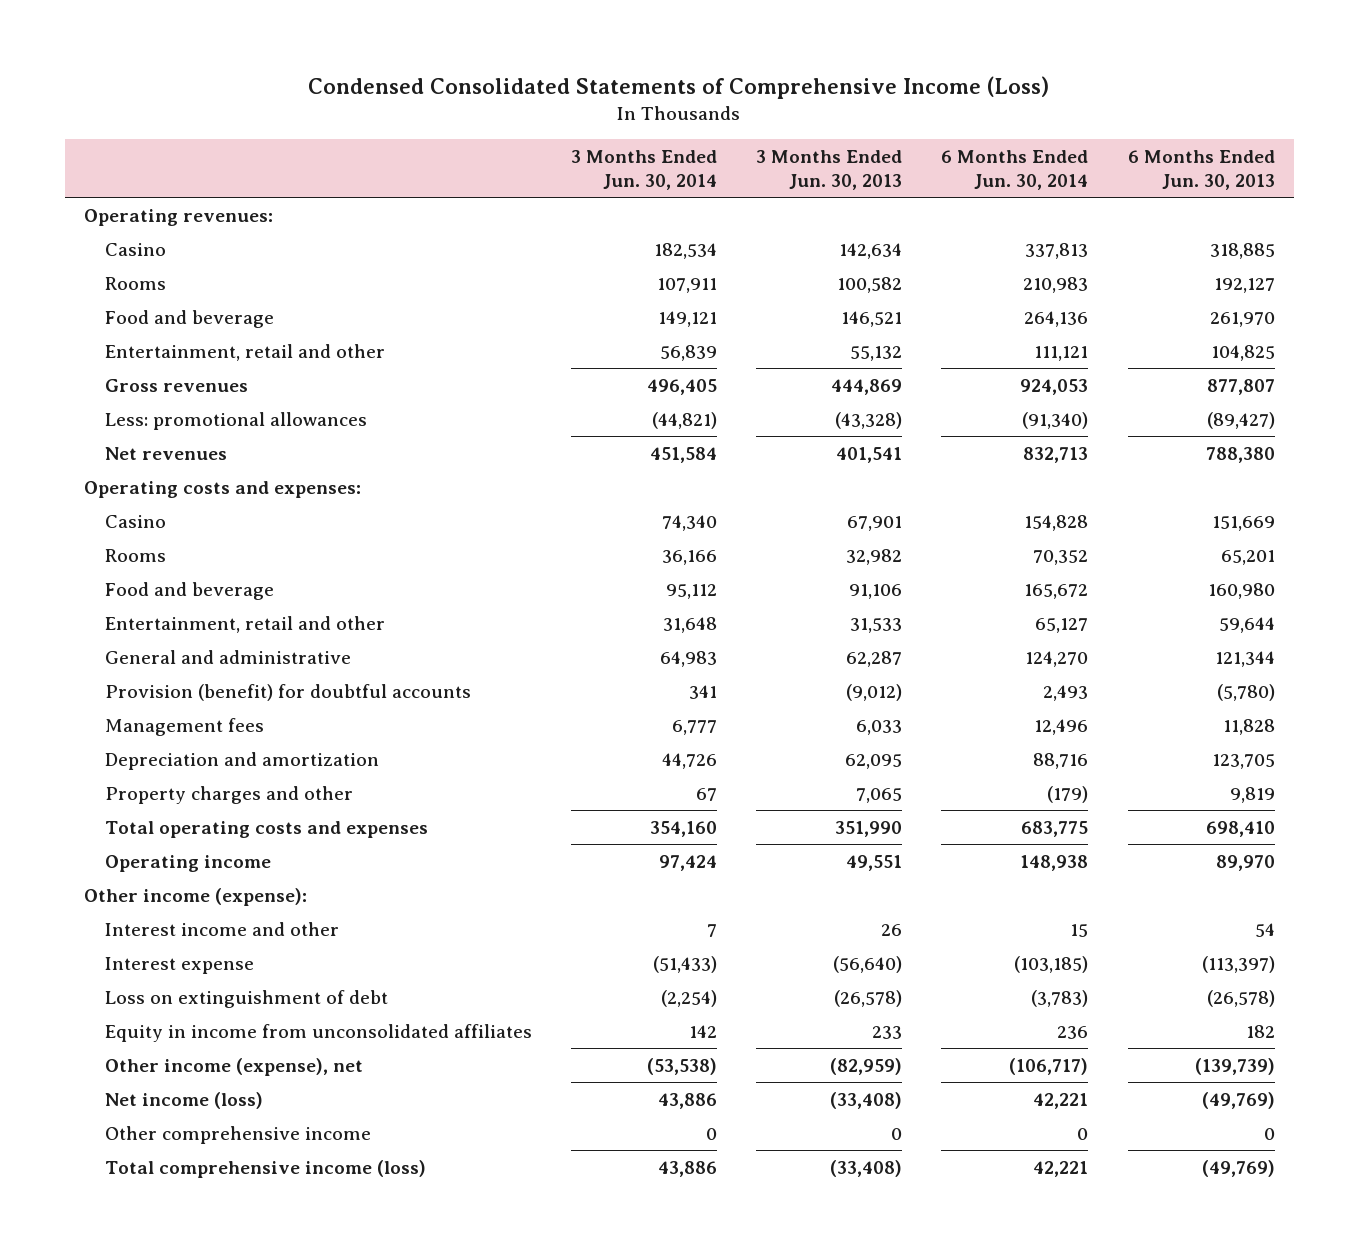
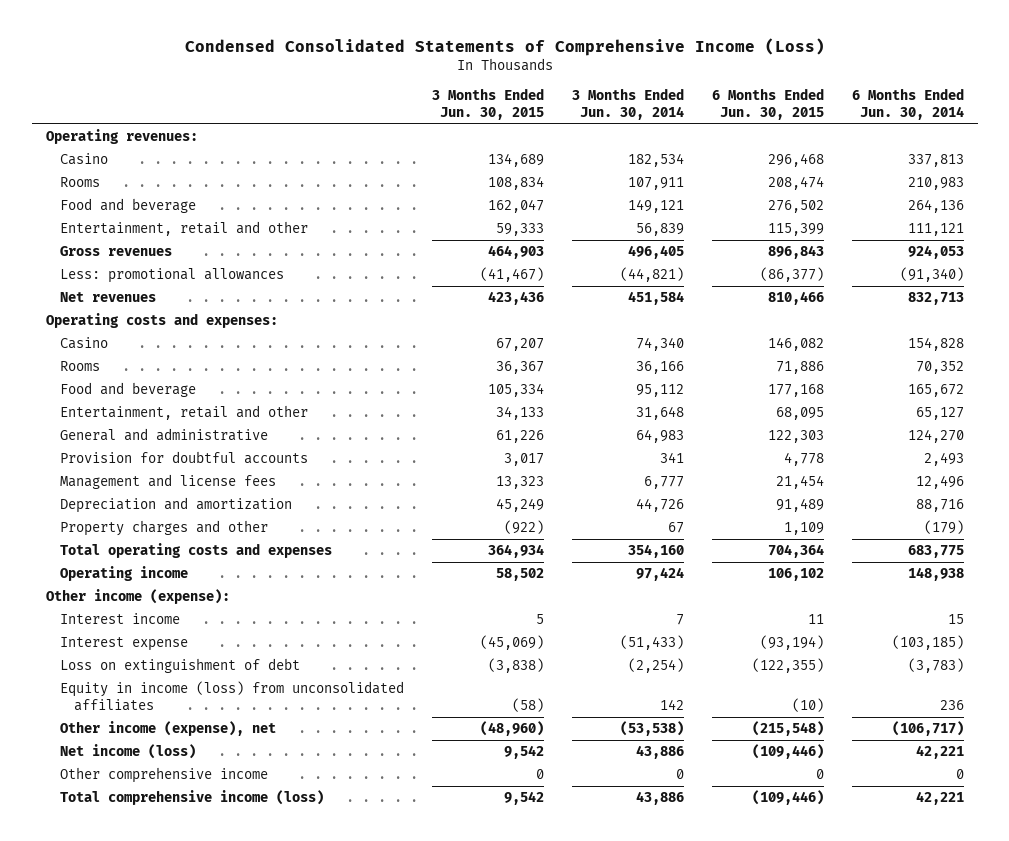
[756,149,903,190] 3 Months Ended Jun. 30, 2013 -> none
[1127,149,1275,190] 6 Months Ended Jun. 30, 2013 -> none
none -> [431,87,544,121] 3 Months Ended Jun. 30, 2015
none -> [711,87,824,121] 6 Months Ended Jun. 30, 2015
[104,683,471,701] Provision (benefit) for doubtful accounts -> [59,451,308,465] Provision for doubtful accounts
[104,717,264,736] Management fees -> [59,474,276,490] Management and license fees
[104,921,339,936] Interest income and other -> [59,613,180,625] Interest income
[104,1023,532,1042] Equity in income from unconsolidated affiliates -> [59,681,404,712] Equity in income (loss) from unconsolidated affiliates

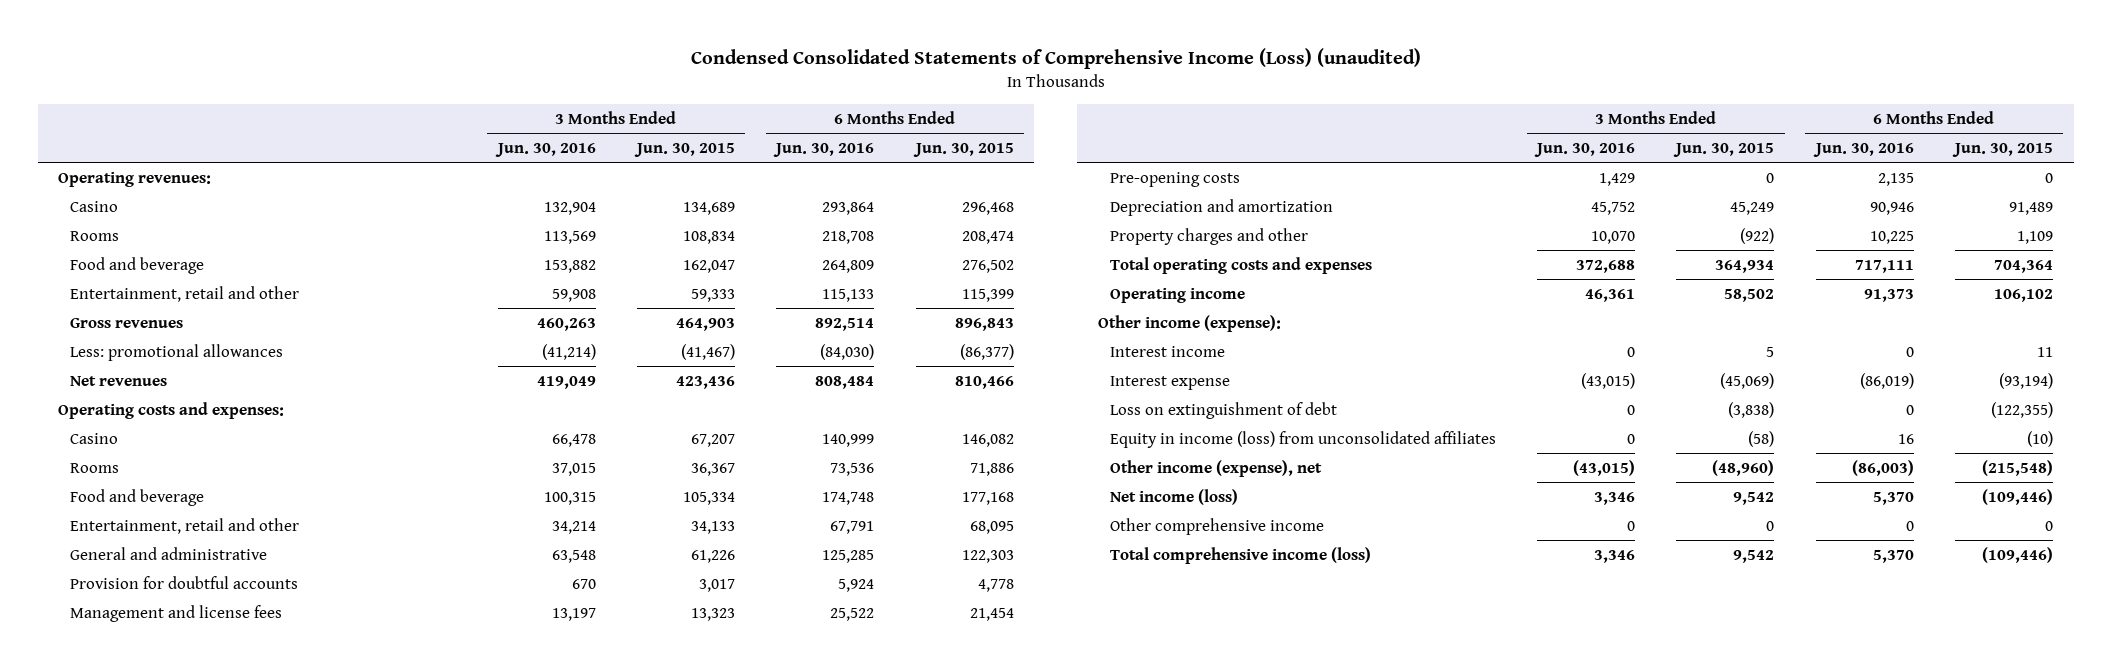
[184,38,825,57] Condensed Consolidated Statements of Comprehensive Income (Loss) -> [690,48,1421,70] Condensed Consolidated Statements of Comprehensive Income (Loss) (unaudited)
[571,87,684,121] 3 Months Ended Jun. 30, 2014 -> none
[851,87,964,121] 6 Months Ended Jun. 30, 2014 -> none
none -> [494,142,596,157] Jun. 30, 2016
none -> [773,142,875,157] Jun. 30, 2016
none -> [1109,171,1240,187] Pre-opening costs

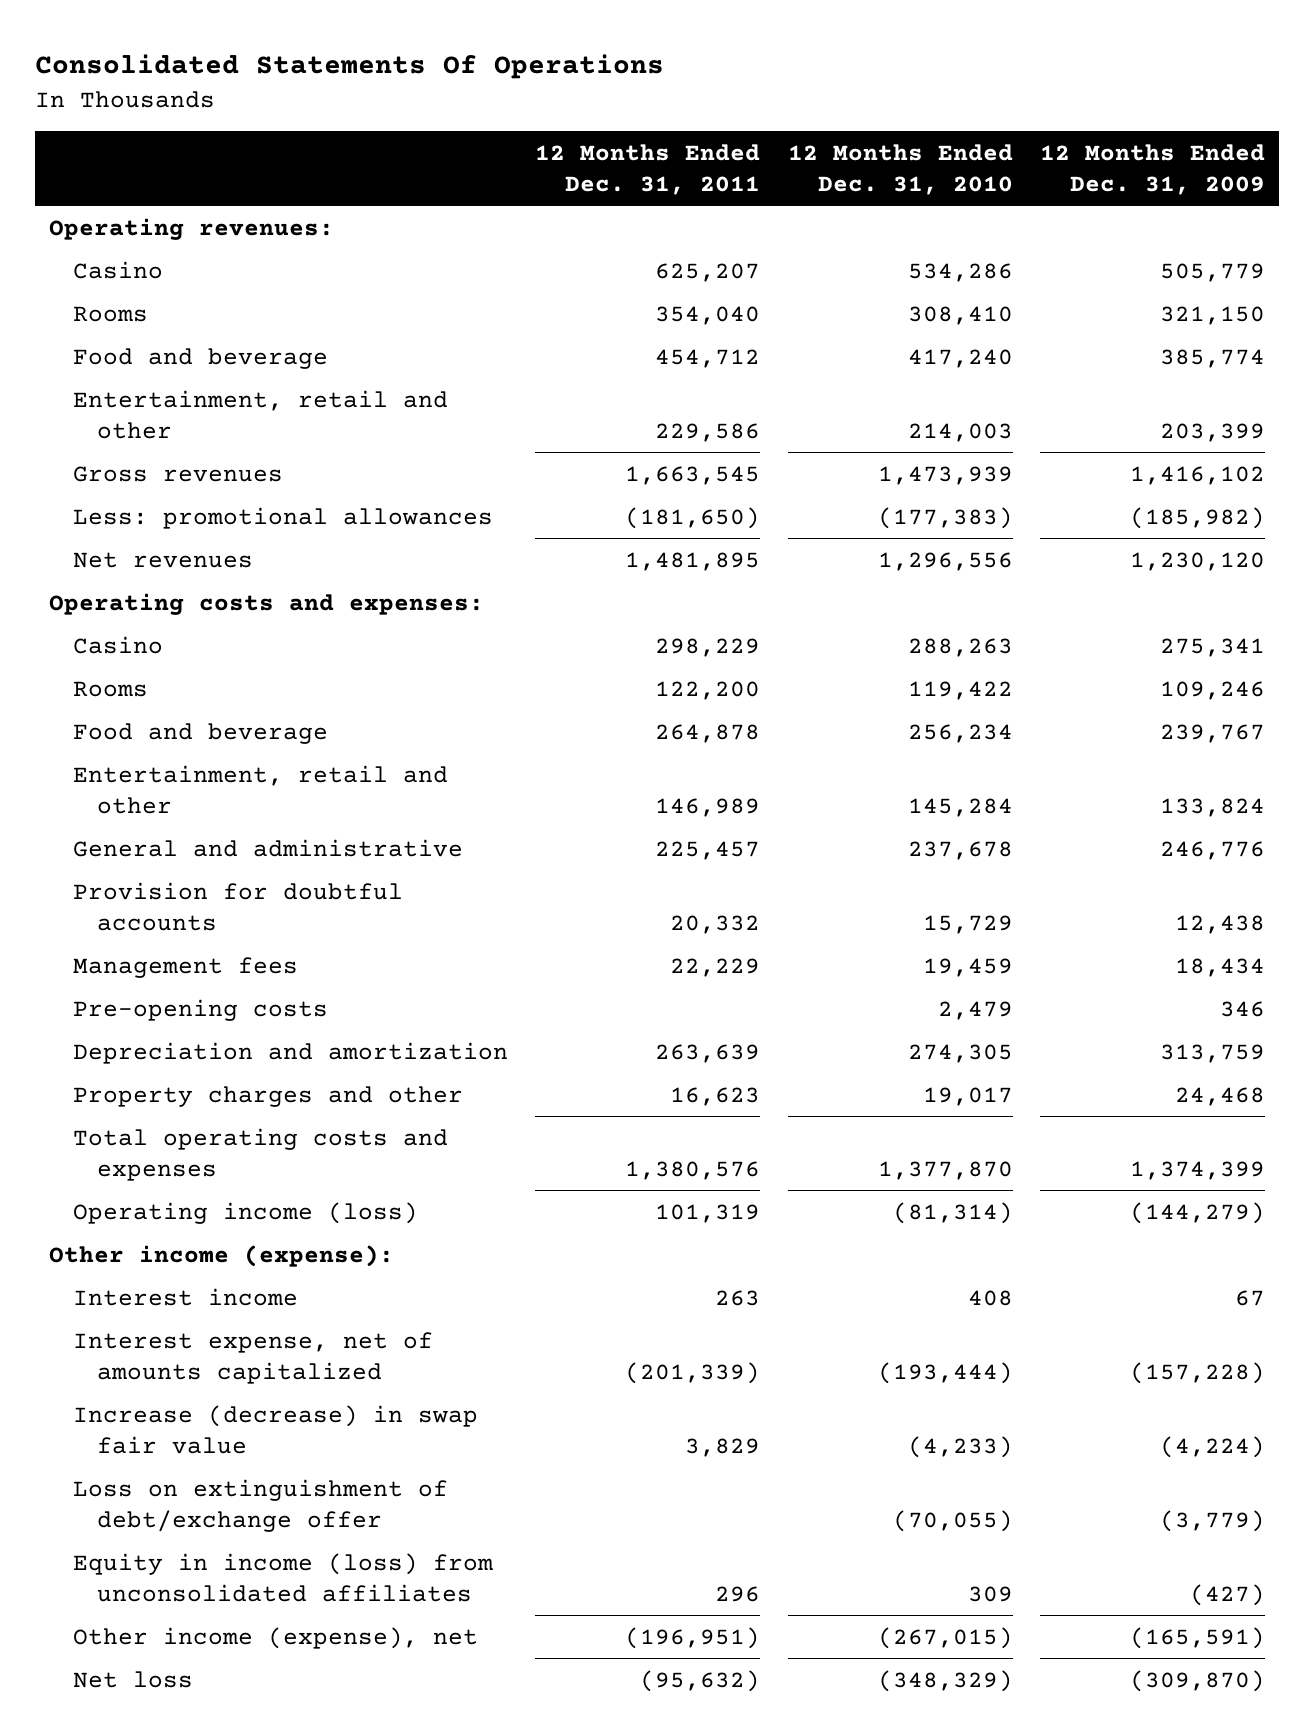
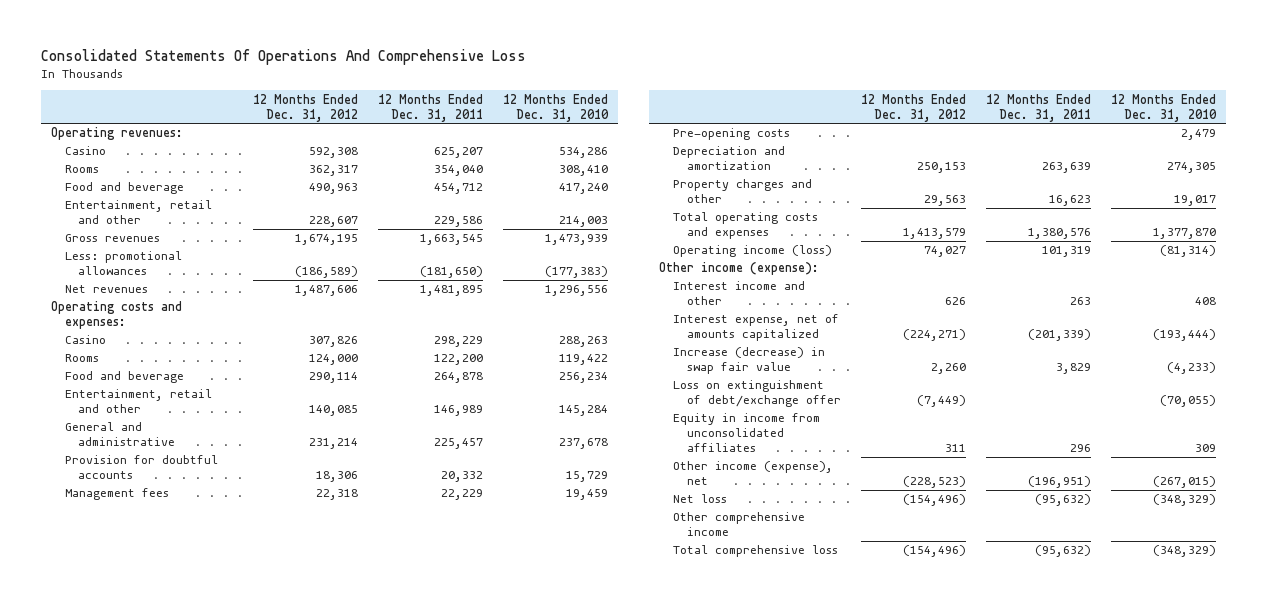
[35,54,665,80] Consolidated Statements Of Operations -> [41,48,527,65] Consolidated Statements Of Operations And Comprehensive Loss
[1039,143,1265,195] 12 Months Ended Dec. 31, 2009 -> none
none -> [252,93,358,122] 12 Months Ended Dec. 31, 2012
[72,1287,298,1306] Interest income -> [672,281,805,306] Interest income and other
[72,1552,493,1602] Equity in income (loss) from unconsolidated affiliates -> [672,413,820,453] Equity in income from unconsolidated affiliates
none -> [672,512,805,537] Other comprehensive income
none -> [672,545,838,558] Total comprehensive loss

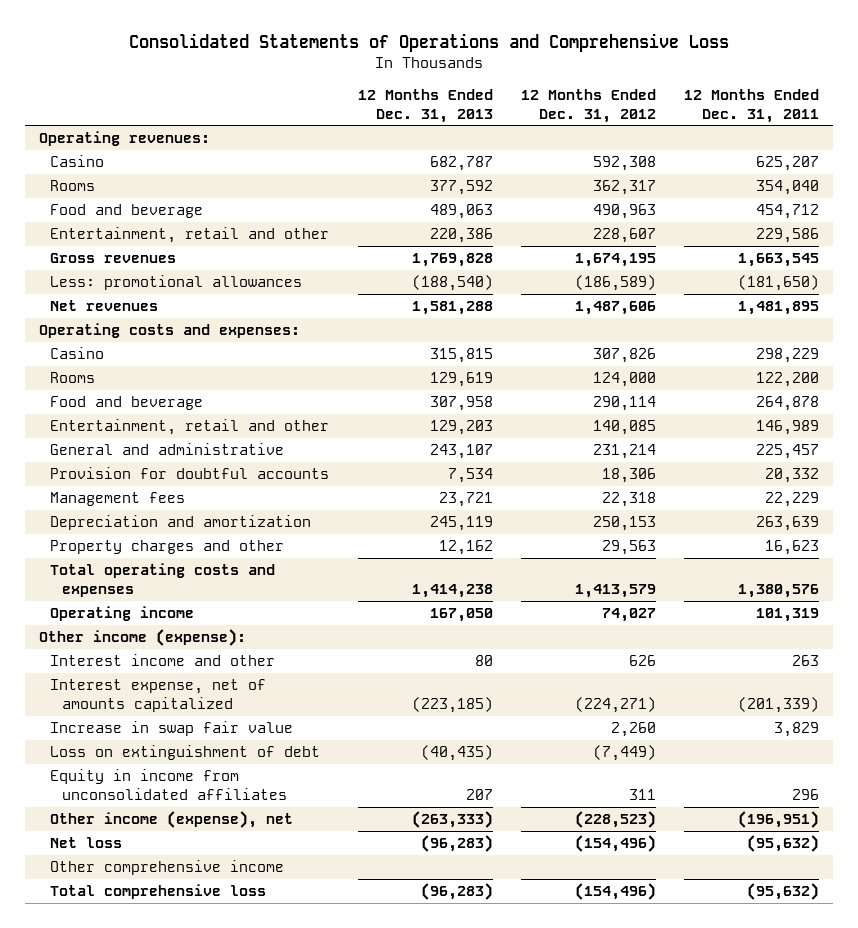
[41,48,527,65] Consolidated Statements Of Operations And Comprehensive Loss -> [128,32,729,52] Consolidated Statements of Operations and Comprehensive Loss
[502,93,609,122] 12 Months Ended Dec. 31, 2010 -> none
none -> [357,88,493,123] 12 Months Ended Dec. 31, 2013
[672,128,790,141] Pre-opening costs -> none
[672,245,832,258] Operating income (loss) -> [50,606,195,622] Operating income
[672,347,825,375] Increase (decrease) in swap fair value -> [50,721,294,737] Increase in swap fair value
[672,380,841,408] Loss on extinguishment of debt/exchange offer -> [50,745,321,761] Loss on extinguishment of debt

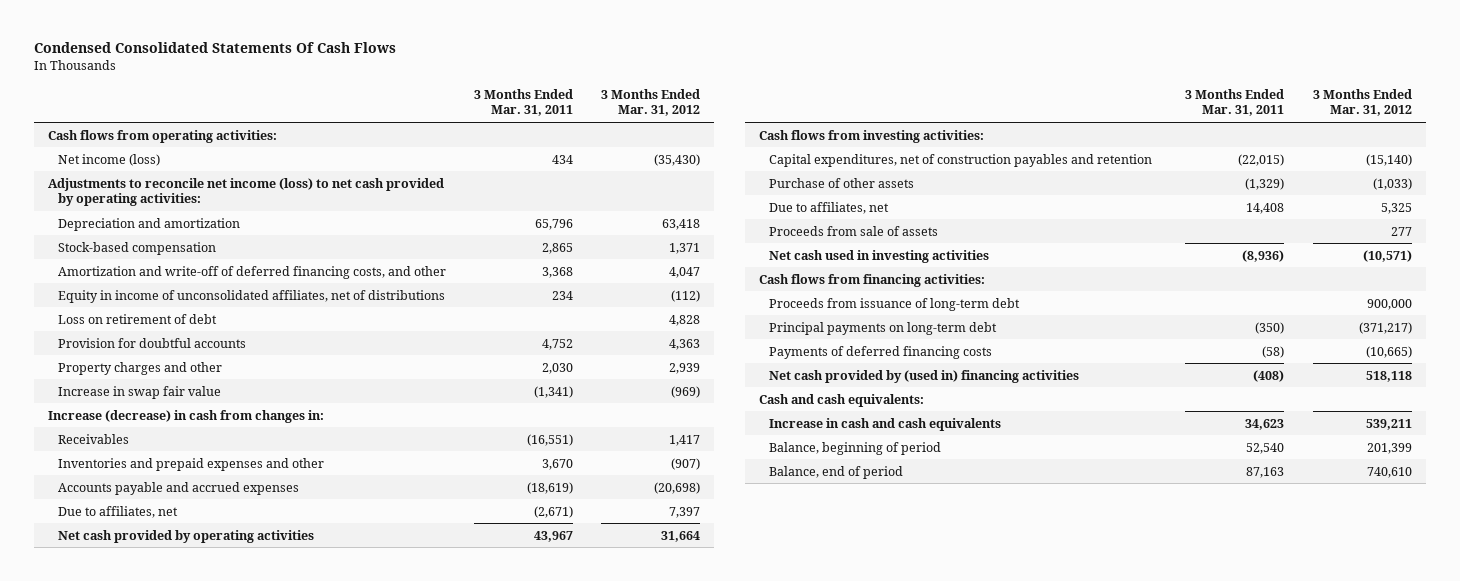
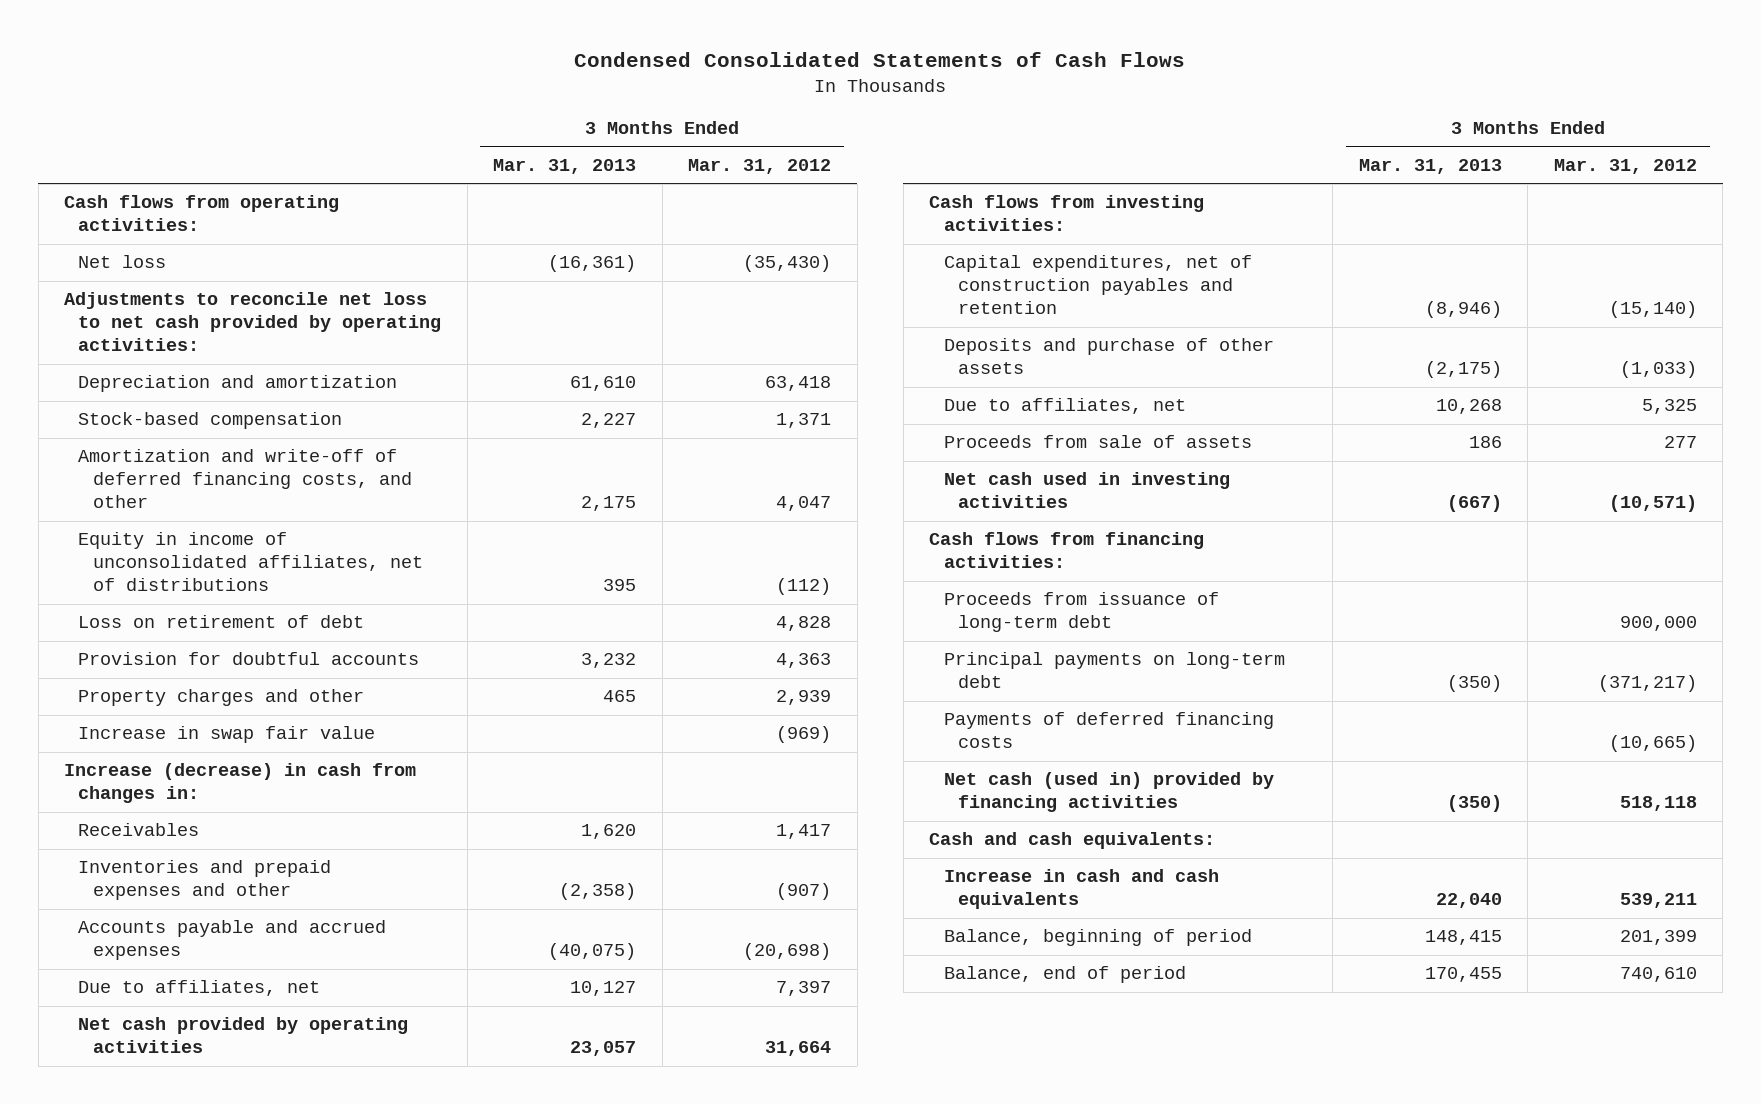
[33,42,396,54] Condensed Consolidated Statements Of Cash Flows -> [574,51,1186,67] Condensed Consolidated Statements of Cash Flows
[474,88,574,117] 3 Months Ended Mar. 31, 2011 -> none
none -> [493,158,637,174] Mar. 31, 2013
[57,153,160,166] Net income (loss) -> [78,255,167,269] Net loss
[48,177,445,207] Adjustments to reconcile net income (loss) to net cash provided by operating activities: -> [64,292,442,352] Adjustments to reconcile net loss to net cash provided by operating activities:
[769,177,915,188] Purchase of other assets -> [943,338,1274,375] Deposits and purchase of other assets
[769,369,1080,383] Net cash provided by (used in) financing activities -> [943,772,1274,813] Net cash (used in) provided by financing activities

